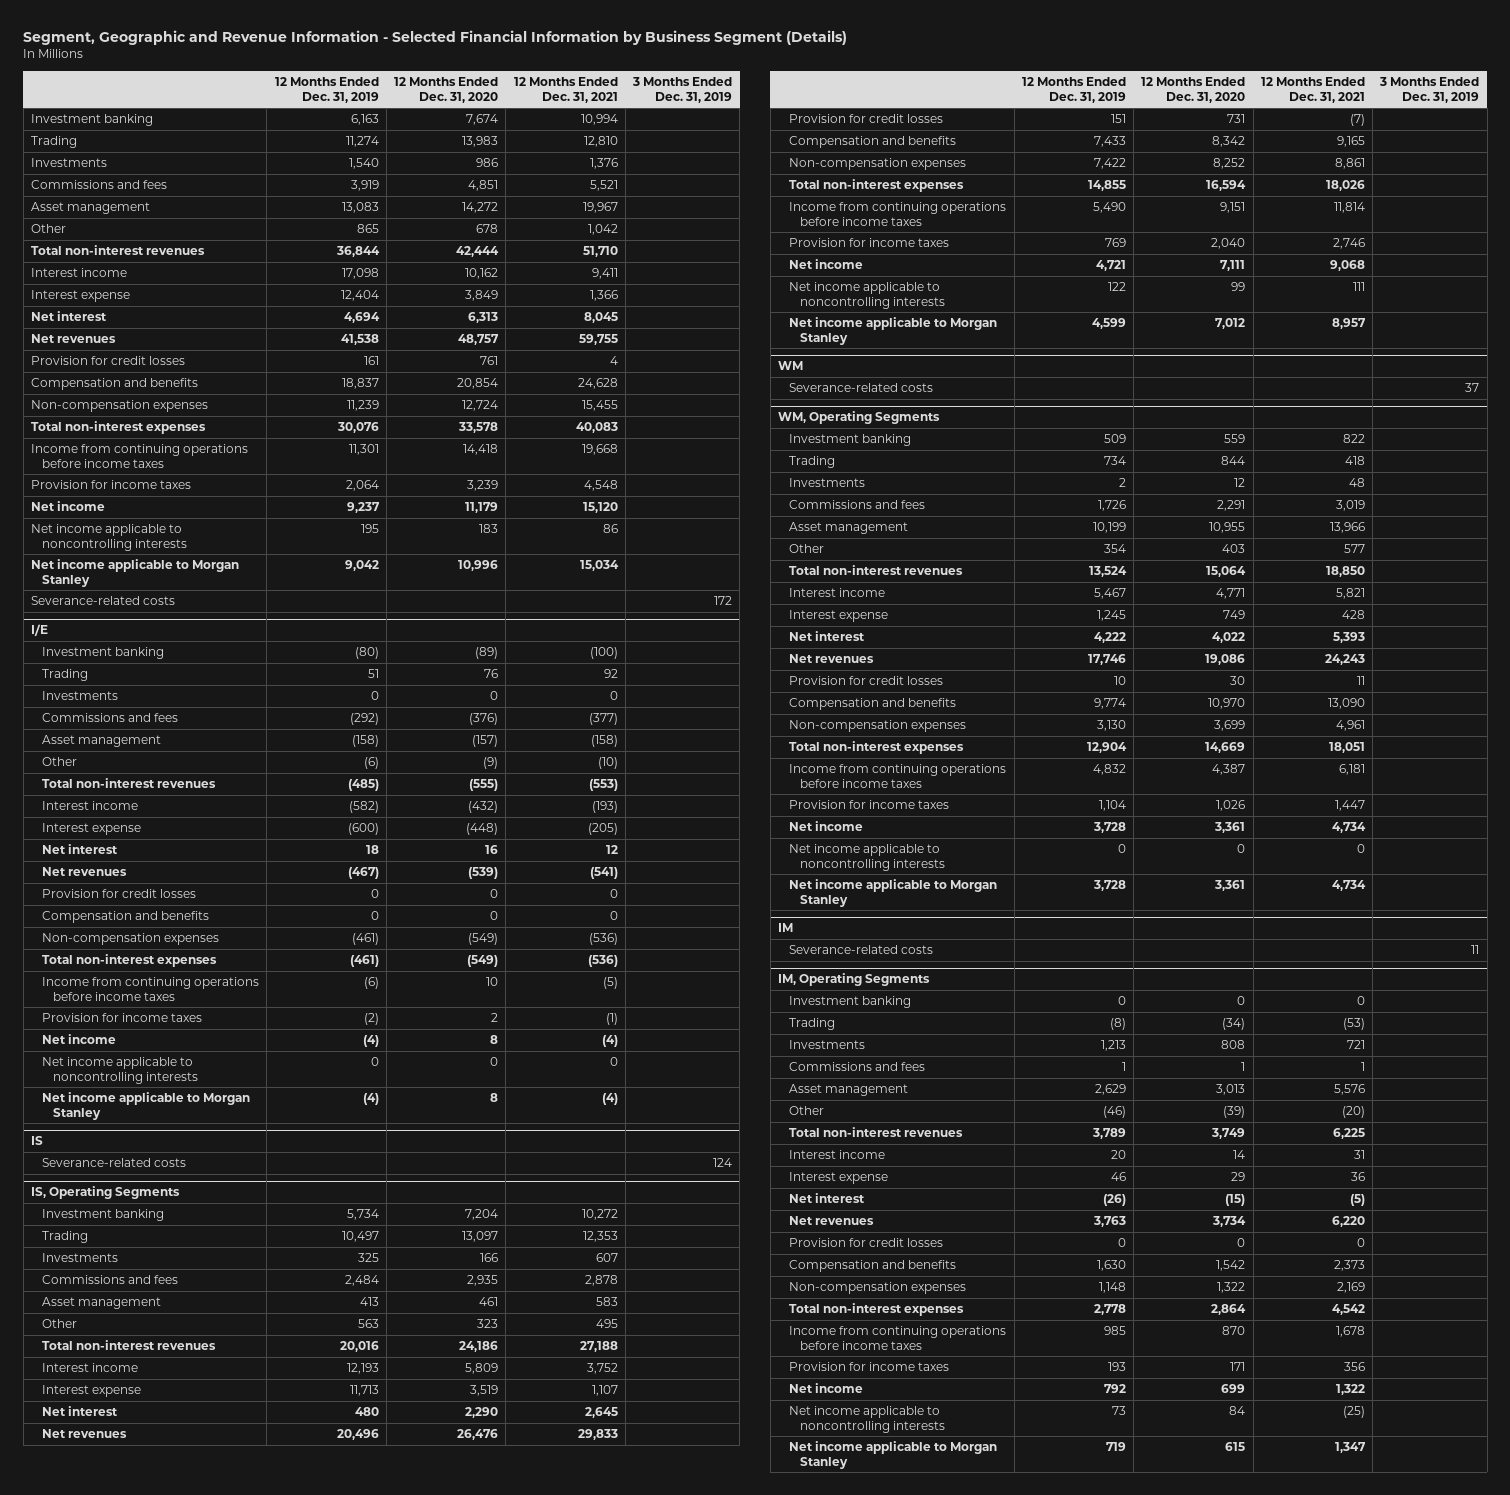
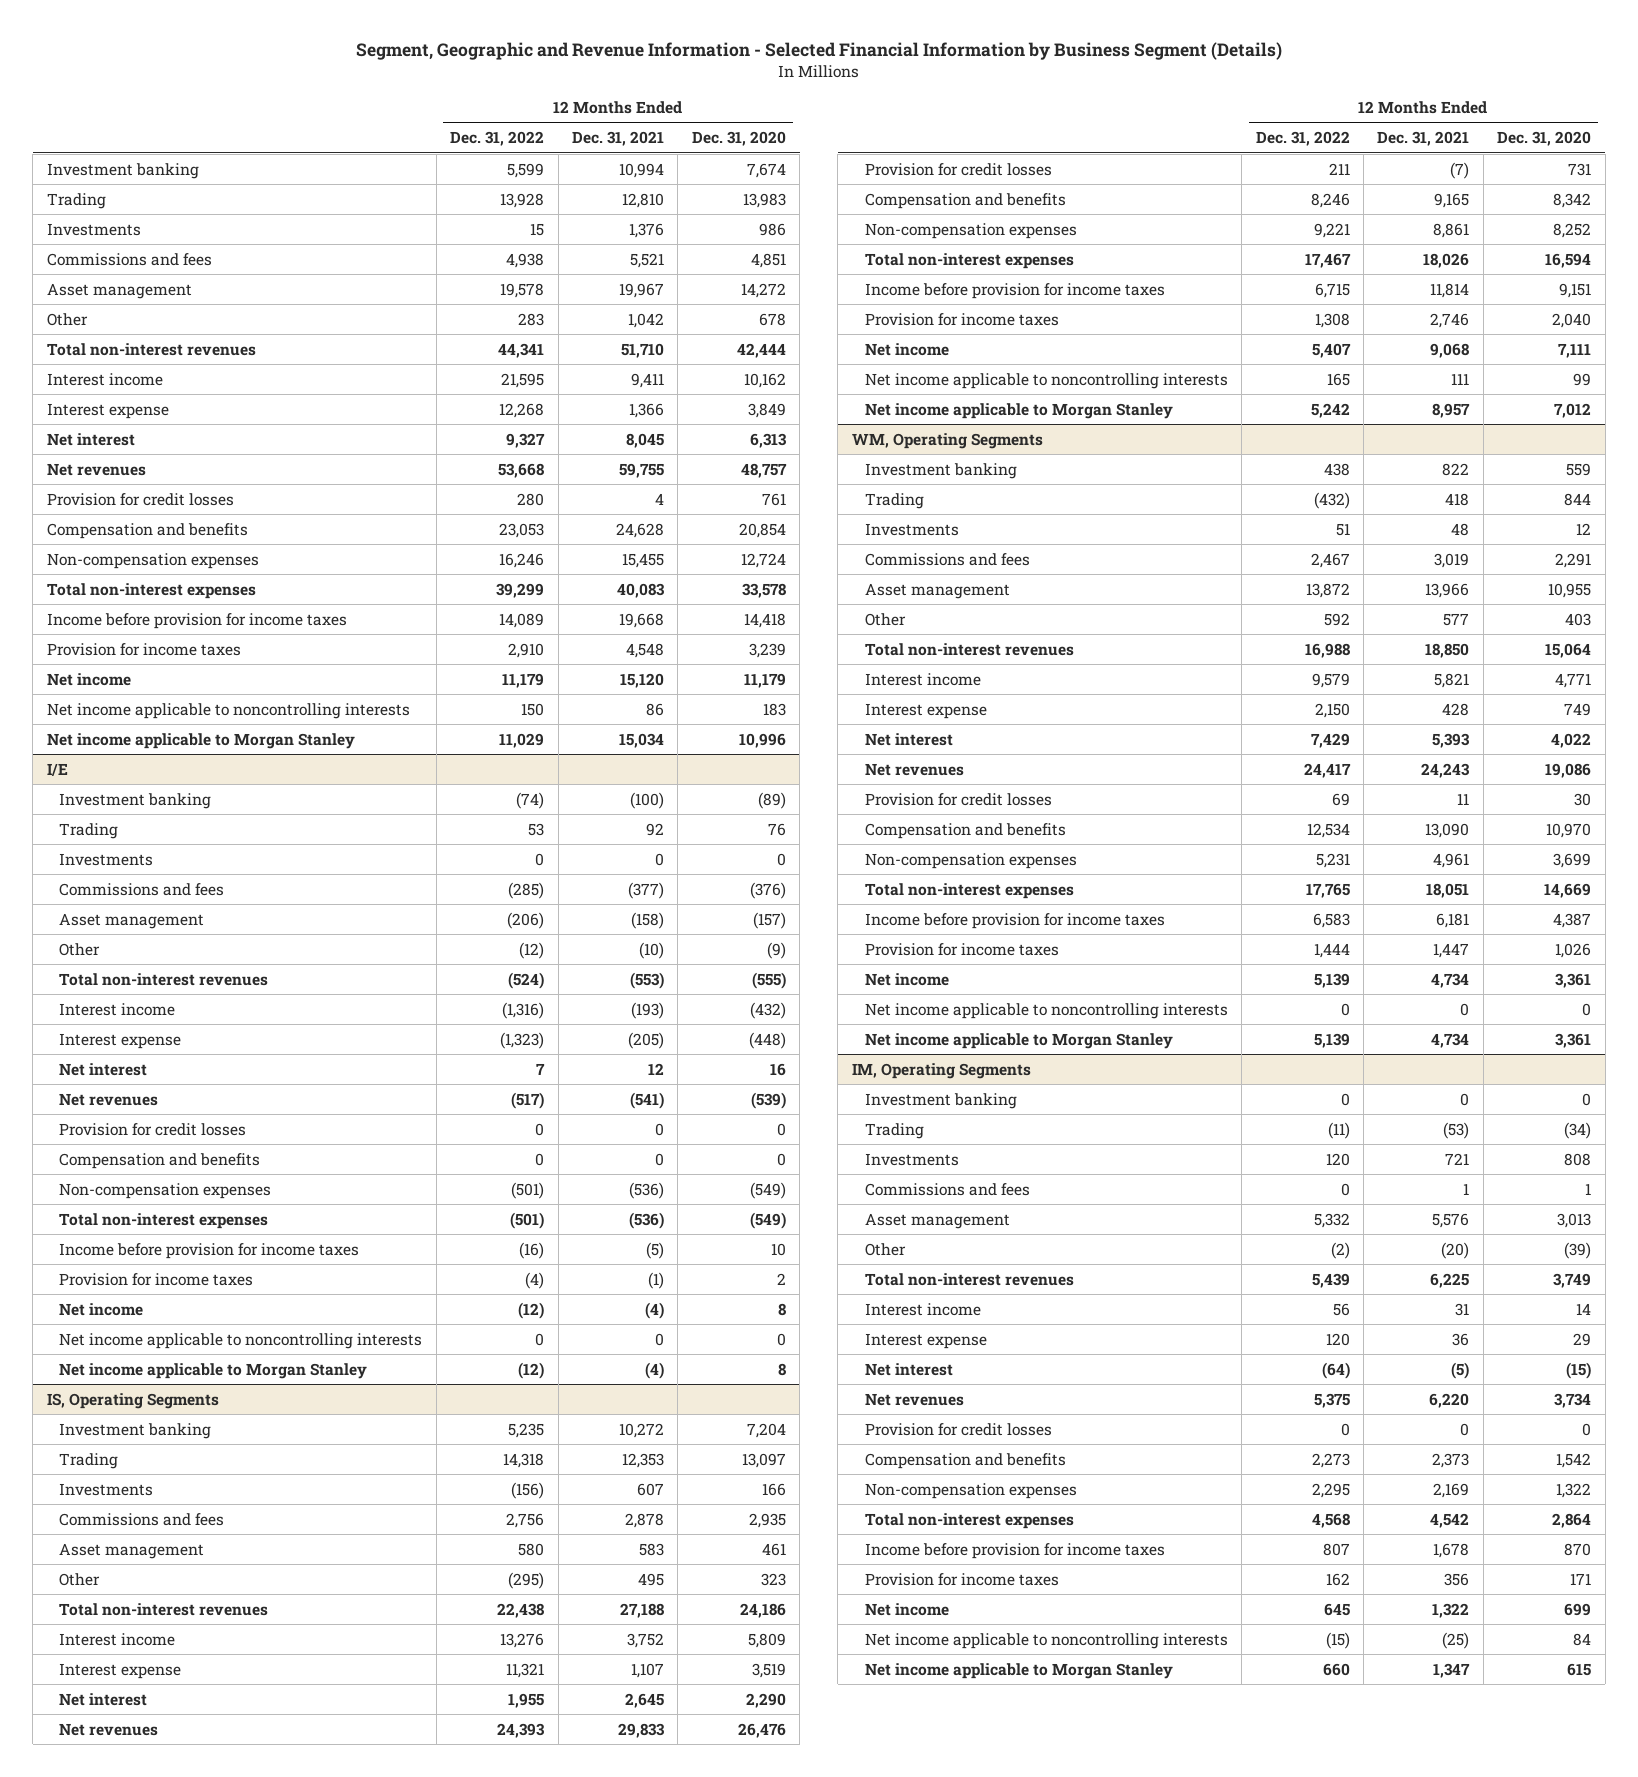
[274,76,379,103] 12 Months Ended Dec. 31, 2019 -> none
[632,76,733,103] 3 Months Ended Dec. 31, 2019 -> none
none -> [450,131,545,147] Dec. 31, 2022
[30,444,248,468] Income from continuing operations before income taxes -> [46,612,347,629] Income before provision for income taxes
[30,596,175,606] Severance-related costs -> none
[41,977,259,1001] Income from continuing operations before income taxes -> [59,1242,360,1259] Income before provision for income taxes
[30,1136,43,1146] IS -> none
[41,1158,186,1168] Severance-related costs -> none
[789,202,1007,226] Income from continuing operations before income taxes -> [864,282,1165,299] Income before provision for income taxes
[778,361,804,371] WM -> none
[789,383,934,393] Severance-related costs -> none
[789,764,1007,788] Income from continuing operations before income taxes -> [864,912,1165,929] Income before provision for income taxes
[778,923,794,933] IM -> none
[789,945,934,955] Severance-related costs -> none
[789,1326,1007,1350] Income from continuing operations before income taxes -> [864,1542,1165,1559] Income before provision for income taxes

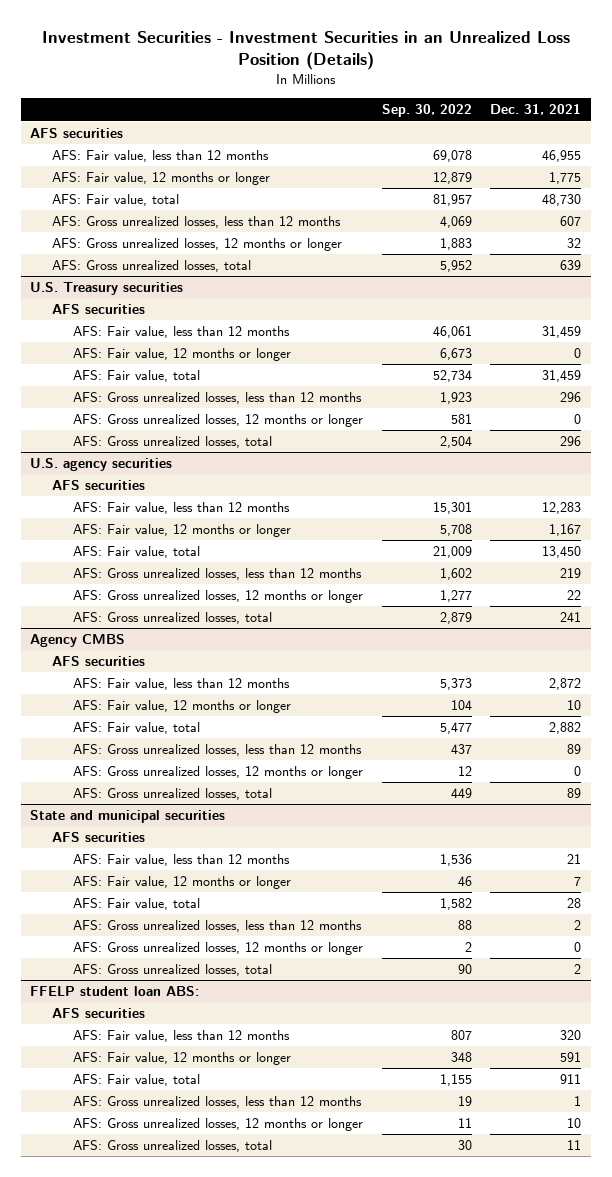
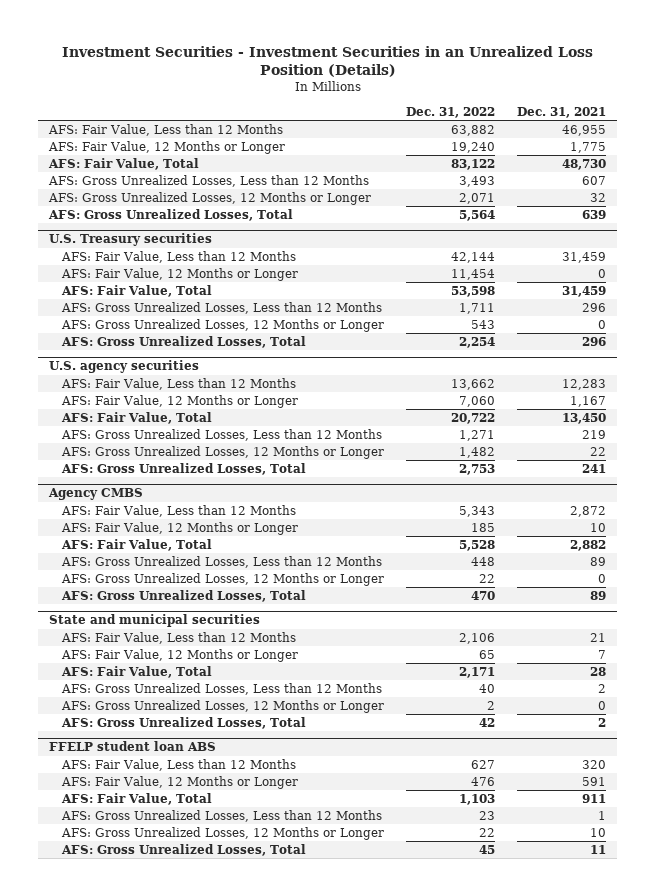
[381,104,472,118] Sep. 30, 2022 -> none
none -> [405,106,495,118] Dec. 31, 2022
[30,128,124,139] AFS securities -> none
[51,150,269,163] AFS: Fair value, less than 12 months -> [48,124,284,137] AFS: Fair Value, Less than 12 Months
[51,172,270,186] AFS: Fair value, 12 months or longer -> [48,141,286,155] AFS: Fair Value, 12 Months or Longer
[51,194,179,207] AFS: Fair value, total -> [48,158,200,171] AFS: Fair Value, Total
[51,216,341,229] AFS: Gross unrealized losses, less than 12 months -> [48,175,370,188] AFS: Gross Unrealized Losses, Less than 12 Months
[51,238,342,252] AFS: Gross unrealized losses, 12 months or longer -> [48,192,372,206] AFS: Gross Unrealized Losses, 12 Months or Longer
[51,260,251,273] AFS: Gross unrealized losses, total -> [48,209,294,222] AFS: Gross Unrealized Losses, Total
[51,304,145,315] AFS securities -> none
[72,326,290,339] AFS: Fair value, less than 12 months -> [60,251,296,264] AFS: Fair Value, Less than 12 Months
[72,348,291,362] AFS: Fair value, 12 months or longer -> [60,268,298,282] AFS: Fair Value, 12 Months or Longer
[72,370,200,383] AFS: Fair value, total -> [60,285,212,298] AFS: Fair Value, Total
[72,392,362,405] AFS: Gross unrealized losses, less than 12 months -> [60,302,382,315] AFS: Gross Unrealized Losses, Less than 12 Months
[72,414,363,428] AFS: Gross unrealized losses, 12 months or longer -> [60,319,384,333] AFS: Gross Unrealized Losses, 12 Months or Longer
[72,436,272,449] AFS: Gross unrealized losses, total -> [60,336,306,349] AFS: Gross Unrealized Losses, Total
[51,480,145,491] AFS securities -> none
[72,502,290,515] AFS: Fair value, less than 12 months -> [60,378,296,391] AFS: Fair Value, Less than 12 Months
[72,524,291,538] AFS: Fair value, 12 months or longer -> [60,395,298,409] AFS: Fair Value, 12 Months or Longer
[72,546,200,559] AFS: Fair value, total -> [60,412,212,425] AFS: Fair Value, Total
[72,568,362,581] AFS: Gross unrealized losses, less than 12 months -> [60,429,382,442] AFS: Gross Unrealized Losses, Less than 12 Months
[72,590,363,604] AFS: Gross unrealized losses, 12 months or longer -> [60,446,384,460] AFS: Gross Unrealized Losses, 12 Months or Longer
[72,612,272,625] AFS: Gross unrealized losses, total -> [60,463,306,476] AFS: Gross Unrealized Losses, Total
[51,656,145,667] AFS securities -> none
[72,678,290,691] AFS: Fair value, less than 12 months -> [60,505,296,518] AFS: Fair Value, Less than 12 Months
[72,700,291,714] AFS: Fair value, 12 months or longer -> [60,522,298,536] AFS: Fair Value, 12 Months or Longer
[72,722,200,735] AFS: Fair value, total -> [60,539,212,552] AFS: Fair Value, Total
[72,744,362,757] AFS: Gross unrealized losses, less than 12 months -> [60,556,382,569] AFS: Gross Unrealized Losses, Less than 12 Months
[72,766,363,780] AFS: Gross unrealized losses, 12 months or longer -> [60,573,384,587] AFS: Gross Unrealized Losses, 12 Months or Longer
[72,788,272,801] AFS: Gross unrealized losses, total -> [60,590,306,603] AFS: Gross Unrealized Losses, Total
[51,832,145,843] AFS securities -> none
[51,1008,145,1019] AFS securities -> none
[72,854,290,867] AFS: Fair value, less than 12 months -> [60,632,296,645] AFS: Fair Value, Less than 12 Months
[72,876,291,890] AFS: Fair value, 12 months or longer -> [60,649,298,663] AFS: Fair Value, 12 Months or Longer
[72,898,200,911] AFS: Fair value, total -> [60,666,212,679] AFS: Fair Value, Total
[72,920,362,933] AFS: Gross unrealized losses, less than 12 months -> [60,683,382,696] AFS: Gross Unrealized Losses, Less than 12 Months
[72,942,363,956] AFS: Gross unrealized losses, 12 months or longer -> [60,700,384,714] AFS: Gross Unrealized Losses, 12 Months or Longer
[72,964,272,977] AFS: Gross unrealized losses, total -> [60,717,306,730] AFS: Gross Unrealized Losses, Total
[30,986,200,997] FFELP student loan ABS: -> [49,741,217,752] FFELP student loan ABS
[72,1030,290,1043] AFS: Fair value, less than 12 months -> [60,759,296,772] AFS: Fair Value, Less than 12 Months
[72,1052,291,1066] AFS: Fair value, 12 months or longer -> [60,776,298,790] AFS: Fair Value, 12 Months or Longer
[72,1074,200,1087] AFS: Fair value, total -> [60,793,212,806] AFS: Fair Value, Total
[72,1096,362,1109] AFS: Gross unrealized losses, less than 12 months -> [60,810,382,823] AFS: Gross Unrealized Losses, Less than 12 Months
[72,1118,363,1132] AFS: Gross unrealized losses, 12 months or longer -> [60,827,384,841] AFS: Gross Unrealized Losses, 12 Months or Longer
[72,1140,272,1153] AFS: Gross unrealized losses, total -> [60,844,306,857] AFS: Gross Unrealized Losses, Total

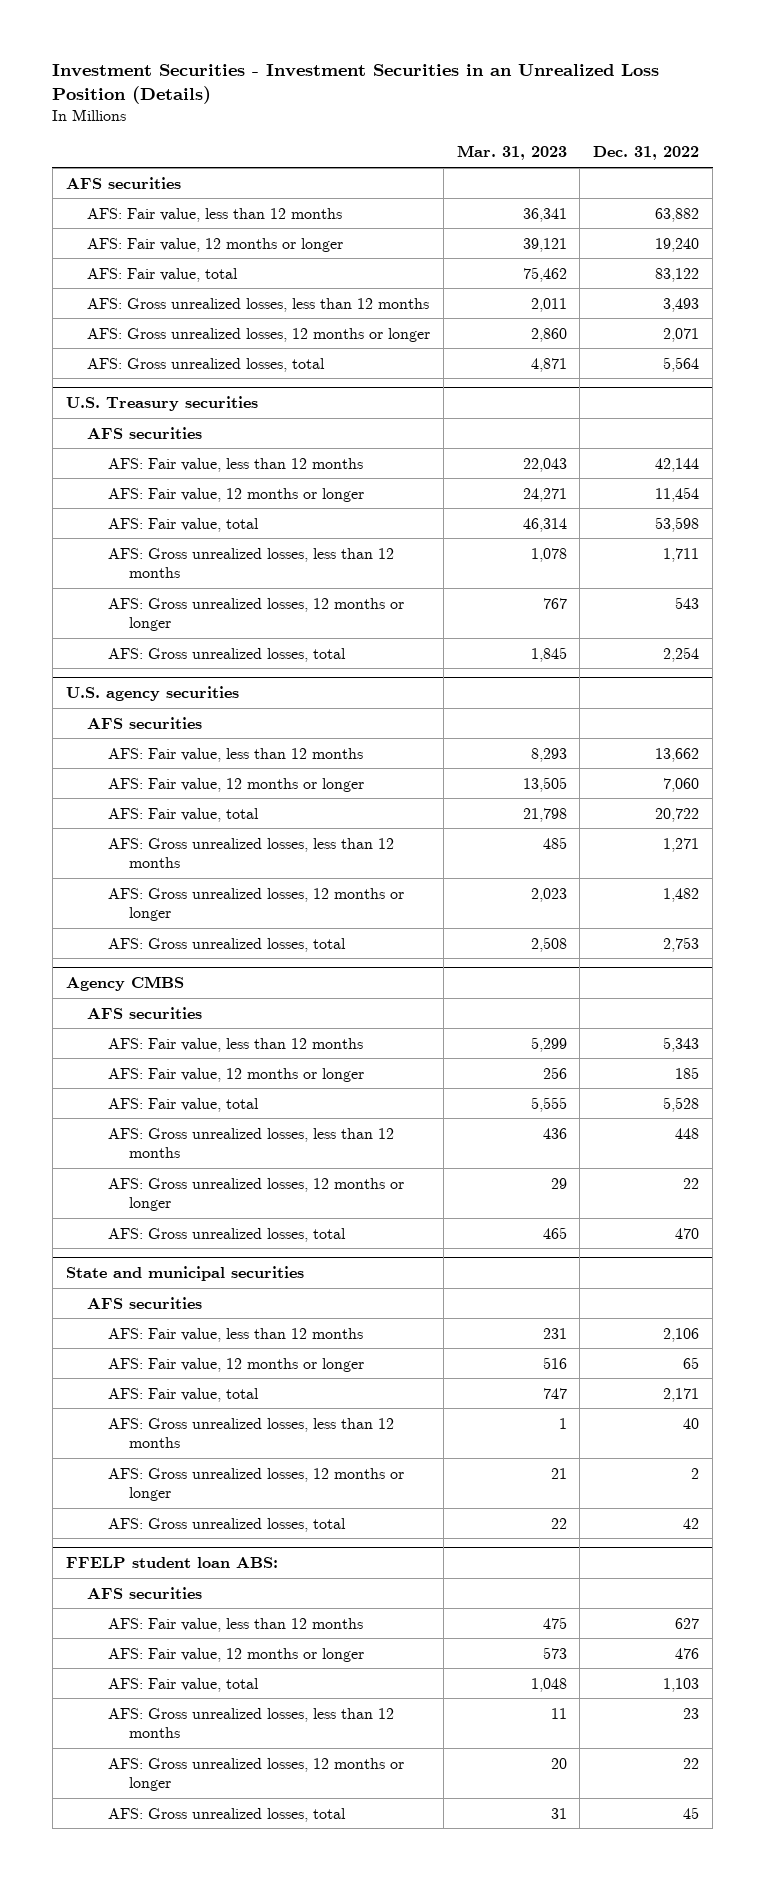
[517,106,607,118] Dec. 31, 2021 -> none
none -> [456,145,567,161] Mar. 31, 2023
none -> [65,176,181,189] AFS securities
[48,124,284,137] AFS: Fair Value, Less than 12 Months -> [86,207,342,222] AFS: Fair value, less than 12 months
[48,141,286,155] AFS: Fair Value, 12 Months or Longer -> [86,237,343,252] AFS: Fair value, 12 months or longer
[48,158,200,171] AFS: Fair Value, Total -> [86,267,238,282] AFS: Fair value, total
[48,175,370,188] AFS: Gross Unrealized Losses, Less than 12 Months -> [86,297,429,312] AFS: Gross unrealized losses, less than 12 months
[48,192,372,206] AFS: Gross Unrealized Losses, 12 Months or Longer -> [86,327,430,342] AFS: Gross unrealized losses, 12 months or longer
[48,209,294,222] AFS: Gross Unrealized Losses, Total -> [86,357,325,372] AFS: Gross unrealized losses, total
none -> [86,426,202,439] AFS securities
[60,251,296,264] AFS: Fair Value, Less than 12 Months -> [108,457,364,472] AFS: Fair value, less than 12 months
[60,268,298,282] AFS: Fair Value, 12 Months or Longer -> [108,487,365,502] AFS: Fair value, 12 months or longer
[60,285,212,298] AFS: Fair Value, Total -> [108,517,260,532] AFS: Fair value, total
[60,302,382,315] AFS: Gross Unrealized Losses, Less than 12 Months -> [108,547,395,578] AFS: Gross unrealized losses, less than 12 months
[60,319,384,333] AFS: Gross Unrealized Losses, 12 Months or Longer -> [108,597,405,631] AFS: Gross unrealized losses, 12 months or longer
[60,336,306,349] AFS: Gross Unrealized Losses, Total -> [108,647,347,662] AFS: Gross unrealized losses, total
none -> [86,716,202,729] AFS securities
[60,378,296,391] AFS: Fair Value, Less than 12 Months -> [108,747,364,762] AFS: Fair value, less than 12 months
[60,395,298,409] AFS: Fair Value, 12 Months or Longer -> [108,777,365,792] AFS: Fair value, 12 months or longer
[60,412,212,425] AFS: Fair Value, Total -> [108,807,260,822] AFS: Fair value, total
[60,429,382,442] AFS: Gross Unrealized Losses, Less than 12 Months -> [108,837,395,868] AFS: Gross unrealized losses, less than 12 months
[60,446,384,460] AFS: Gross Unrealized Losses, 12 Months or Longer -> [108,887,405,921] AFS: Gross unrealized losses, 12 months or longer
[60,463,306,476] AFS: Gross Unrealized Losses, Total -> [108,937,347,952] AFS: Gross unrealized losses, total
none -> [86,1006,202,1019] AFS securities
[60,505,296,518] AFS: Fair Value, Less than 12 Months -> [108,1037,364,1052] AFS: Fair value, less than 12 months
[60,522,298,536] AFS: Fair Value, 12 Months or Longer -> [108,1067,365,1082] AFS: Fair value, 12 months or longer
[60,539,212,552] AFS: Fair Value, Total -> [108,1097,260,1112] AFS: Fair value, total
[60,556,382,569] AFS: Gross Unrealized Losses, Less than 12 Months -> [108,1127,395,1158] AFS: Gross unrealized losses, less than 12 months
[60,573,384,587] AFS: Gross Unrealized Losses, 12 Months or Longer -> [108,1177,405,1211] AFS: Gross unrealized losses, 12 months or longer
[60,590,306,603] AFS: Gross Unrealized Losses, Total -> [108,1227,347,1242] AFS: Gross unrealized losses, total
none -> [86,1296,202,1309] AFS securities
[60,632,296,645] AFS: Fair Value, Less than 12 Months -> [108,1327,364,1342] AFS: Fair value, less than 12 months
[60,649,298,663] AFS: Fair Value, 12 Months or Longer -> [108,1357,365,1372] AFS: Fair value, 12 months or longer
[60,666,212,679] AFS: Fair Value, Total -> [108,1387,260,1402] AFS: Fair value, total
[60,683,382,696] AFS: Gross Unrealized Losses, Less than 12 Months -> [108,1417,395,1448] AFS: Gross unrealized losses, less than 12 months
[60,700,384,714] AFS: Gross Unrealized Losses, 12 Months or Longer -> [108,1467,405,1501] AFS: Gross unrealized losses, 12 months or longer
[60,717,306,730] AFS: Gross Unrealized Losses, Total -> [108,1517,347,1532] AFS: Gross unrealized losses, total
[49,741,217,752] FFELP student loan ABS -> [65,1557,278,1569] FFELP student loan ABS:
none -> [86,1586,202,1599] AFS securities
[60,759,296,772] AFS: Fair Value, Less than 12 Months -> [108,1617,364,1632] AFS: Fair value, less than 12 months
[60,776,298,790] AFS: Fair Value, 12 Months or Longer -> [108,1647,365,1662] AFS: Fair value, 12 months or longer
[60,793,212,806] AFS: Fair Value, Total -> [108,1677,260,1692] AFS: Fair value, total
[60,810,382,823] AFS: Gross Unrealized Losses, Less than 12 Months -> [108,1707,395,1738] AFS: Gross unrealized losses, less than 12 months
[60,827,384,841] AFS: Gross Unrealized Losses, 12 Months or Longer -> [108,1757,405,1791] AFS: Gross unrealized losses, 12 months or longer
[60,844,306,857] AFS: Gross Unrealized Losses, Total -> [108,1807,347,1822] AFS: Gross unrealized losses, total

